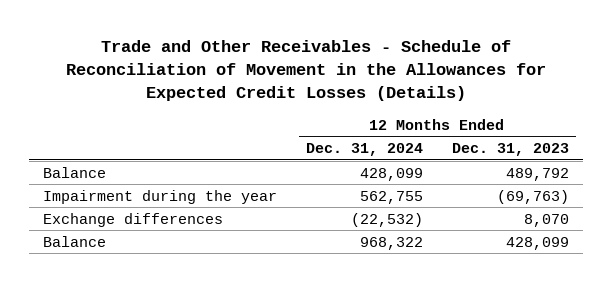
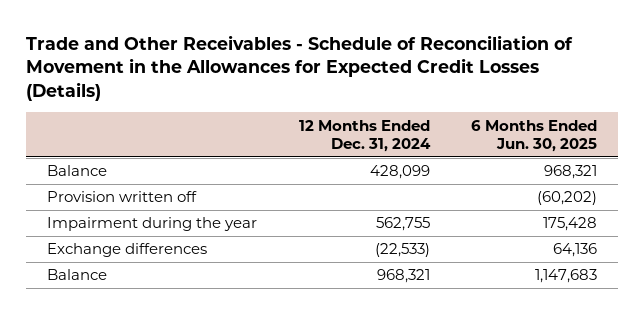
[451,142,569,156] Dec. 31, 2023 -> none
none -> [471,119,598,153] 6 Months Ended Jun. 30, 2025
none -> [46,191,197,203] Provision written off
[351,212,424,227] (22,532) -> [374,243,430,258] (22,533)
[360,236,424,250] 968,322 -> [376,269,430,284] 968,321

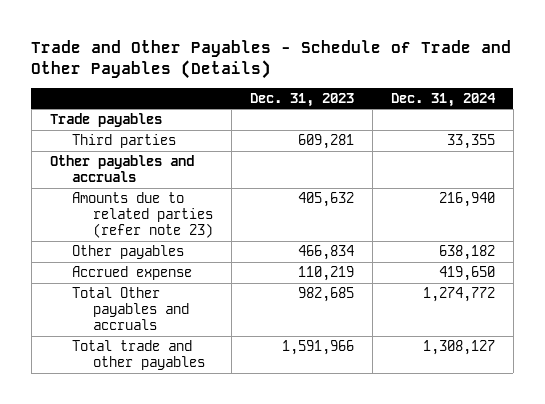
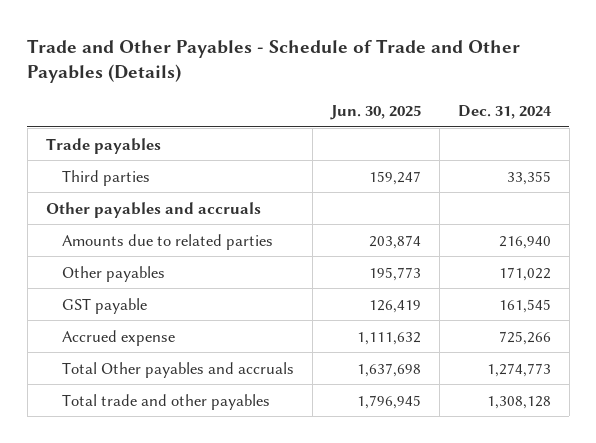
[250,92,355,107] Dec. 31, 2023 -> none
none -> [329,104,421,120] Jun. 30, 2025
[71,192,214,238] Amounts due to related parties (refer note 23) -> [61,233,273,250] Amounts due to related parties
[438,245,495,261] 638,182 -> [498,266,551,281] 171,022
none -> [61,297,147,314] GST payable
[438,266,495,282] 419,650 -> [498,330,551,345] 725,266
[422,287,495,303] 1,274,772 -> [486,362,551,377] 1,274,773
[422,340,495,356] 1,308,127 -> [486,395,551,409] 1,308,128

